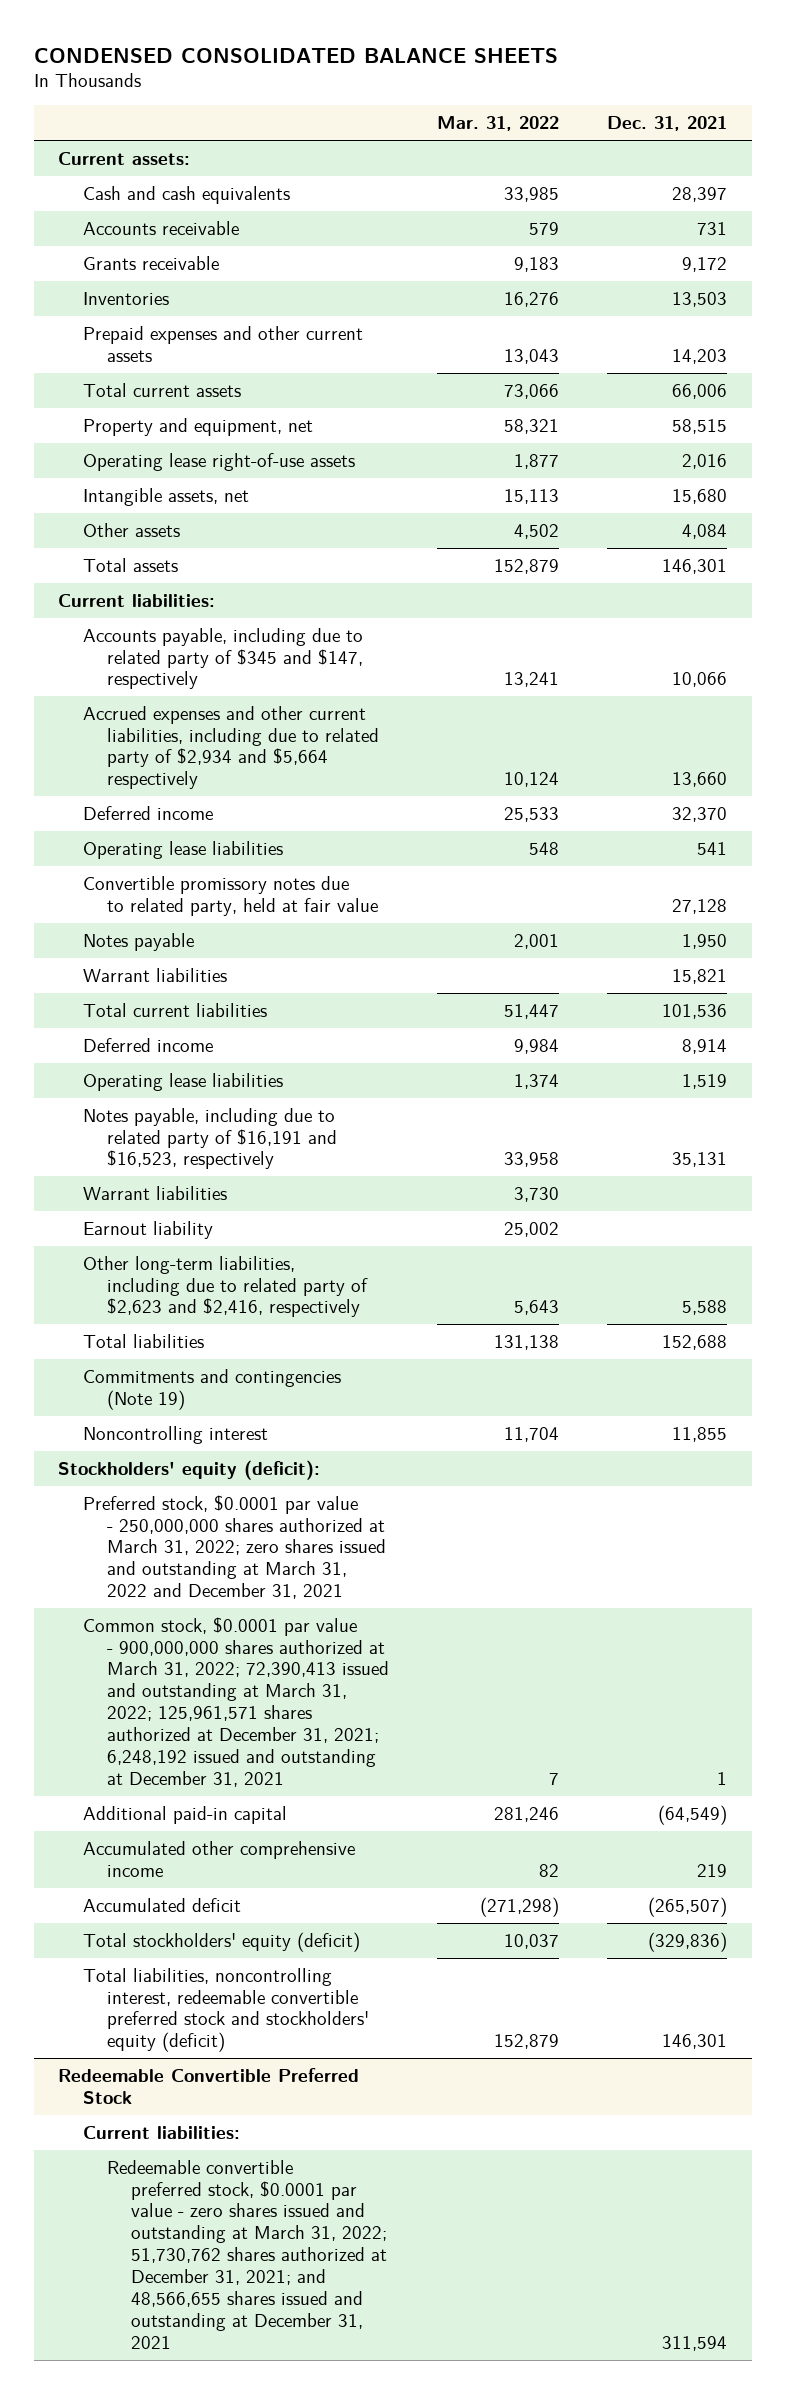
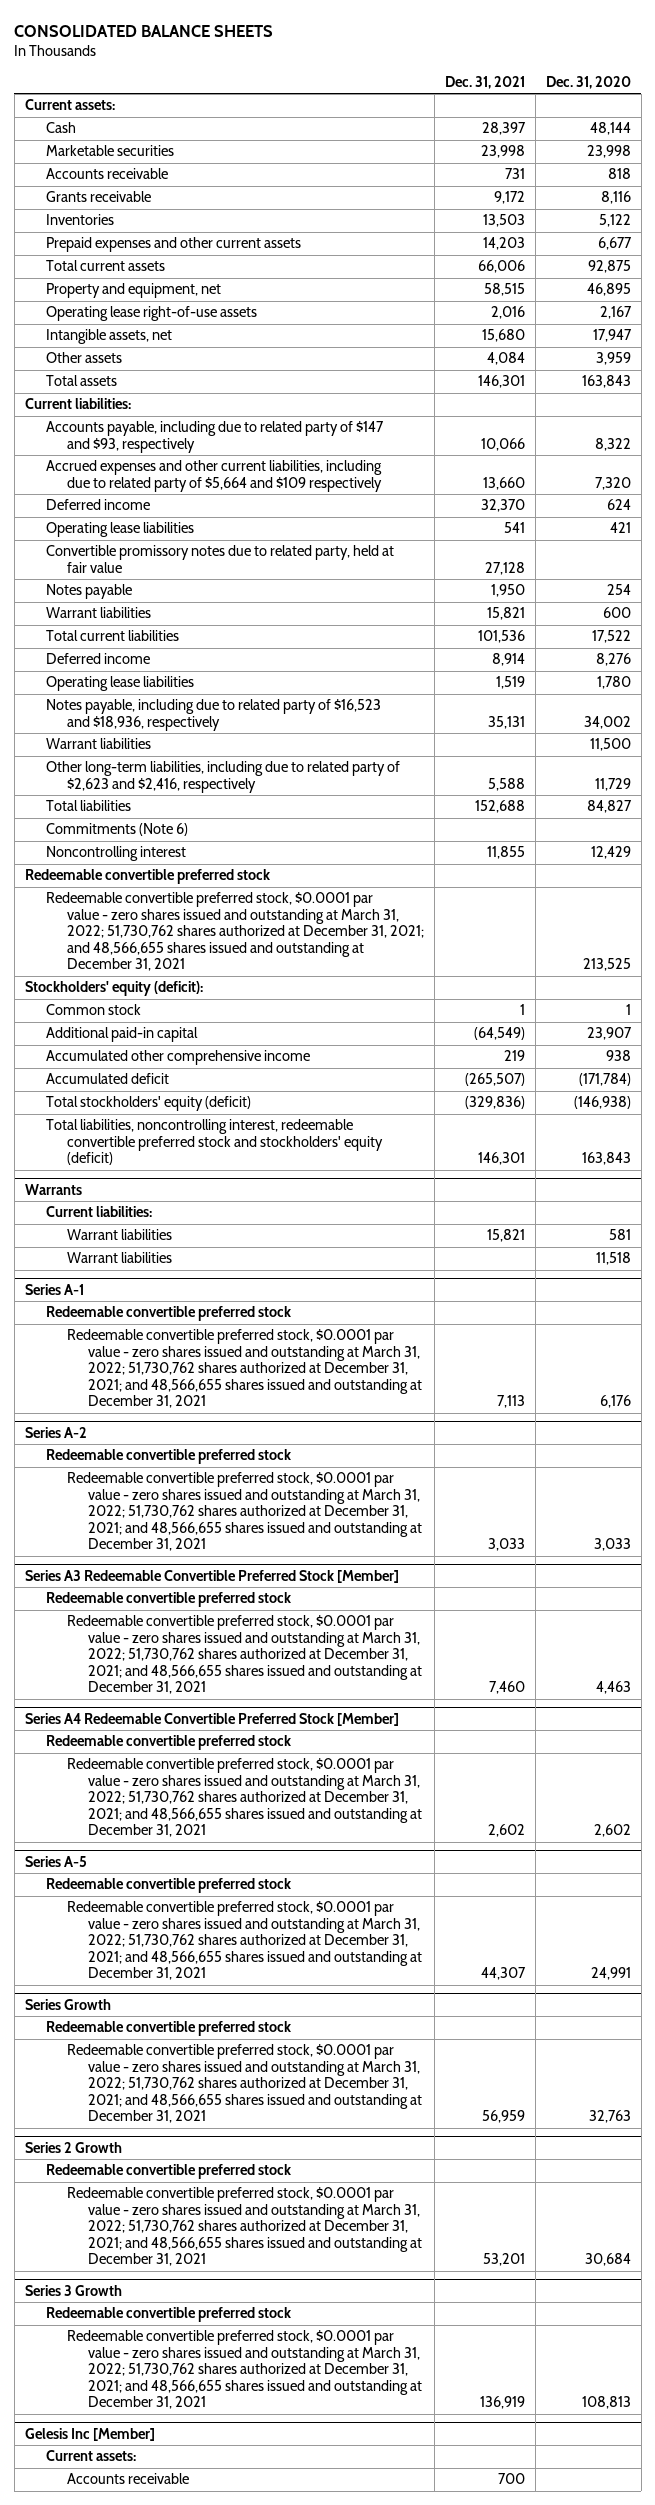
[34,47,559,63] CONDENSED CONSOLIDATED BALANCE SHEETS -> [14,24,274,37] CONSOLIDATED BALANCE SHEETS
[437,116,560,132] Mar. 31, 2022 -> none
none -> [545,75,631,89] Dec. 31, 2020
[82,185,290,204] Cash and cash equivalents -> [45,122,76,134] Cash
none -> [45,145,174,157] Marketable securities
[82,627,363,690] Accounts payable, including due to related party of $345 and $147, respectively -> [45,421,384,453] Accounts payable, including due to related party of $147 and $93, respectively
[82,705,379,790] Accrued expenses and other current liabilities, including due to related party of $2,934 and $5,664 respectively -> [45,460,382,492] Accrued expenses and other current liabilities, including due to related party of $5,664 and $109 respectively
[82,1107,337,1170] Notes payable, including due to related party of $16,191 and $16,523, respectively -> [45,699,381,731] Notes payable, including due to related party of $16,523 and $18,936, respectively
[82,1220,213,1239] Earnout liability -> none
[82,1368,341,1410] Commitments and contingencies (Note 19) -> [45,823,188,837] Commitments (Note 6)
none -> [24,869,270,885] Redeemable convertible preferred stock
none -> [45,892,424,972] Redeemable convertible preferred stock, $0.0001 par value - zero shares issued and outstanding at March 31, 2022; 51,730,762 shares authorized at December 31, 2021; and 48,566,655 shares issued and outstanding at December 31, 2021
[82,1494,386,1600] Preferred stock, $0.0001 par value - 250,000,000 shares authorized at March 31, 2022; zero shares issued and outstanding at March 31, 2022 and December 31, 2021 -> none
[82,1616,389,1787] Common stock, $0.0001 par value - 900,000,000 shares authorized at March 31, 2022; 72,390,413 issued and outstanding at March 31, 2022; 125,961,571 shares authorized at December 31, 2021; 6,248,192 issued and outstanding at December 31, 2021 -> [45,1004,141,1016] Common stock
[58,2067,360,2104] Redeemable Convertible Preferred Stock -> none
none -> [24,1183,82,1195] Warrants
none -> [66,1229,172,1241] Warrant liabilities
none -> [66,1252,172,1264] Warrant liabilities
none -> [24,1283,84,1295] Series A-1
none -> [45,1306,291,1322] Redeemable convertible preferred stock
[662,2335,728,2351] 311,594 -> [496,1395,525,1409] 7,113
none -> [24,1426,87,1438] Series A-2
none -> [45,1449,291,1465] Redeemable convertible preferred stock
none -> [66,1472,422,1552] Redeemable convertible preferred stock, $0.0001 par value - zero shares issued and outstanding at March 31, 2022; 51,730,762 shares authorized at December 31, 2021; and 48,566,655 shares issued and outstanding at December 31, 2021
none -> [24,1569,399,1583] Series A3 Redeemable Convertible Preferred Stock [Member]
none -> [45,1592,291,1608] Redeemable convertible preferred stock
none -> [66,1615,422,1695] Redeemable convertible preferred stock, $0.0001 par value - zero shares issued and outstanding at March 31, 2022; 51,730,762 shares authorized at December 31, 2021; and 48,566,655 shares issued and outstanding at December 31, 2021
none -> [24,1712,399,1726] Series A4 Redeemable Convertible Preferred Stock [Member]
none -> [45,1735,291,1751] Redeemable convertible preferred stock
none -> [66,1758,422,1838] Redeemable convertible preferred stock, $0.0001 par value - zero shares issued and outstanding at March 31, 2022; 51,730,762 shares authorized at December 31, 2021; and 48,566,655 shares issued and outstanding at December 31, 2021
none -> [24,1855,87,1867] Series A-5
none -> [45,1878,291,1894] Redeemable convertible preferred stock
none -> [66,1901,422,1981] Redeemable convertible preferred stock, $0.0001 par value - zero shares issued and outstanding at March 31, 2022; 51,730,762 shares authorized at December 31, 2021; and 48,566,655 shares issued and outstanding at December 31, 2021
none -> [24,1998,111,2010] Series Growth
none -> [45,2021,291,2037] Redeemable convertible preferred stock
none -> [66,2044,422,2124] Redeemable convertible preferred stock, $0.0001 par value - zero shares issued and outstanding at March 31, 2022; 51,730,762 shares authorized at December 31, 2021; and 48,566,655 shares issued and outstanding at December 31, 2021
none -> [24,2141,122,2153] Series 2 Growth
none -> [45,2164,291,2180] Redeemable convertible preferred stock
none -> [66,2187,422,2267] Redeemable convertible preferred stock, $0.0001 par value - zero shares issued and outstanding at March 31, 2022; 51,730,762 shares authorized at December 31, 2021; and 48,566,655 shares issued and outstanding at December 31, 2021
none -> [24,2284,122,2296] Series 3 Growth
none -> [45,2307,291,2323] Redeemable convertible preferred stock
none -> [66,2330,422,2410] Redeemable convertible preferred stock, $0.0001 par value - zero shares issued and outstanding at March 31, 2022; 51,730,762 shares authorized at December 31, 2021; and 48,566,655 shares issued and outstanding at December 31, 2021
none -> [24,2427,155,2441] Gelesis Inc [Member]
none -> [45,2450,136,2462] Current assets:
none -> [66,2473,189,2485] Accounts receivable

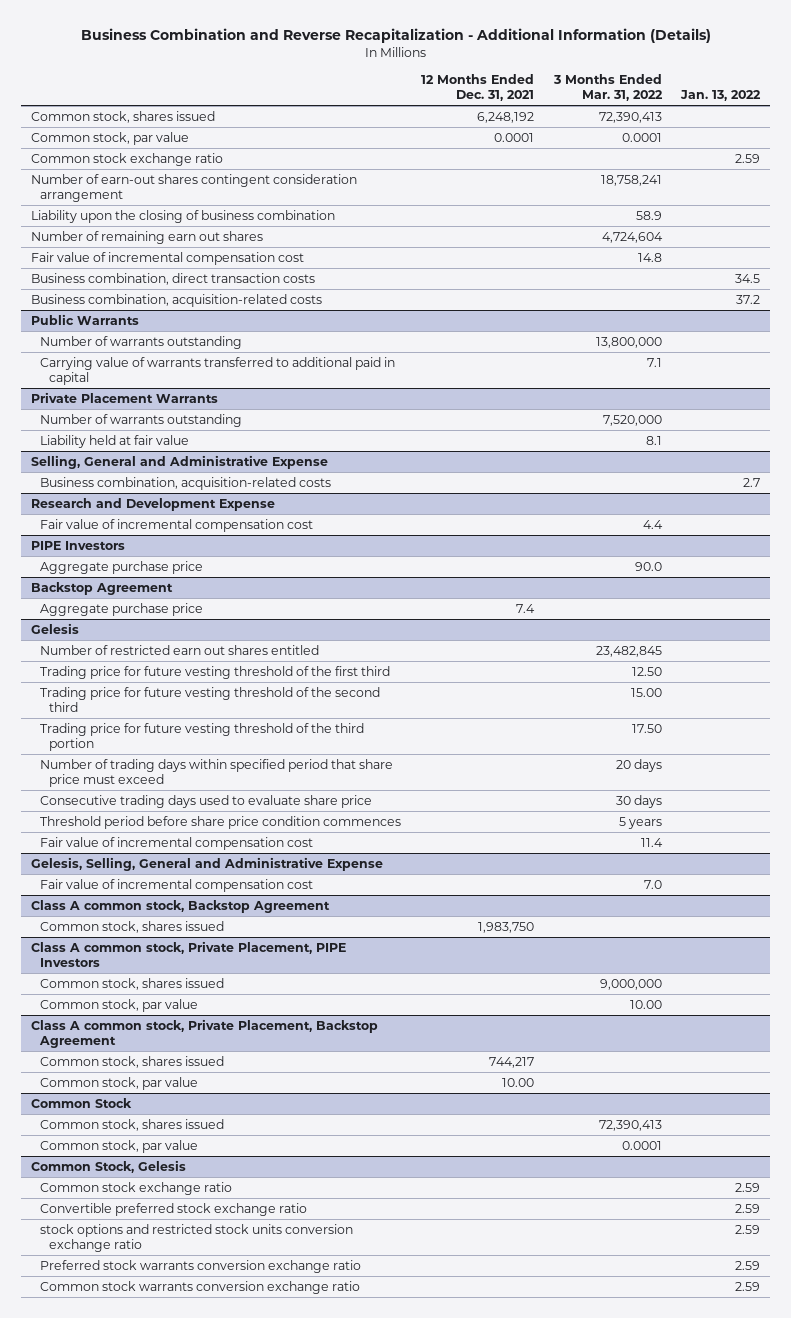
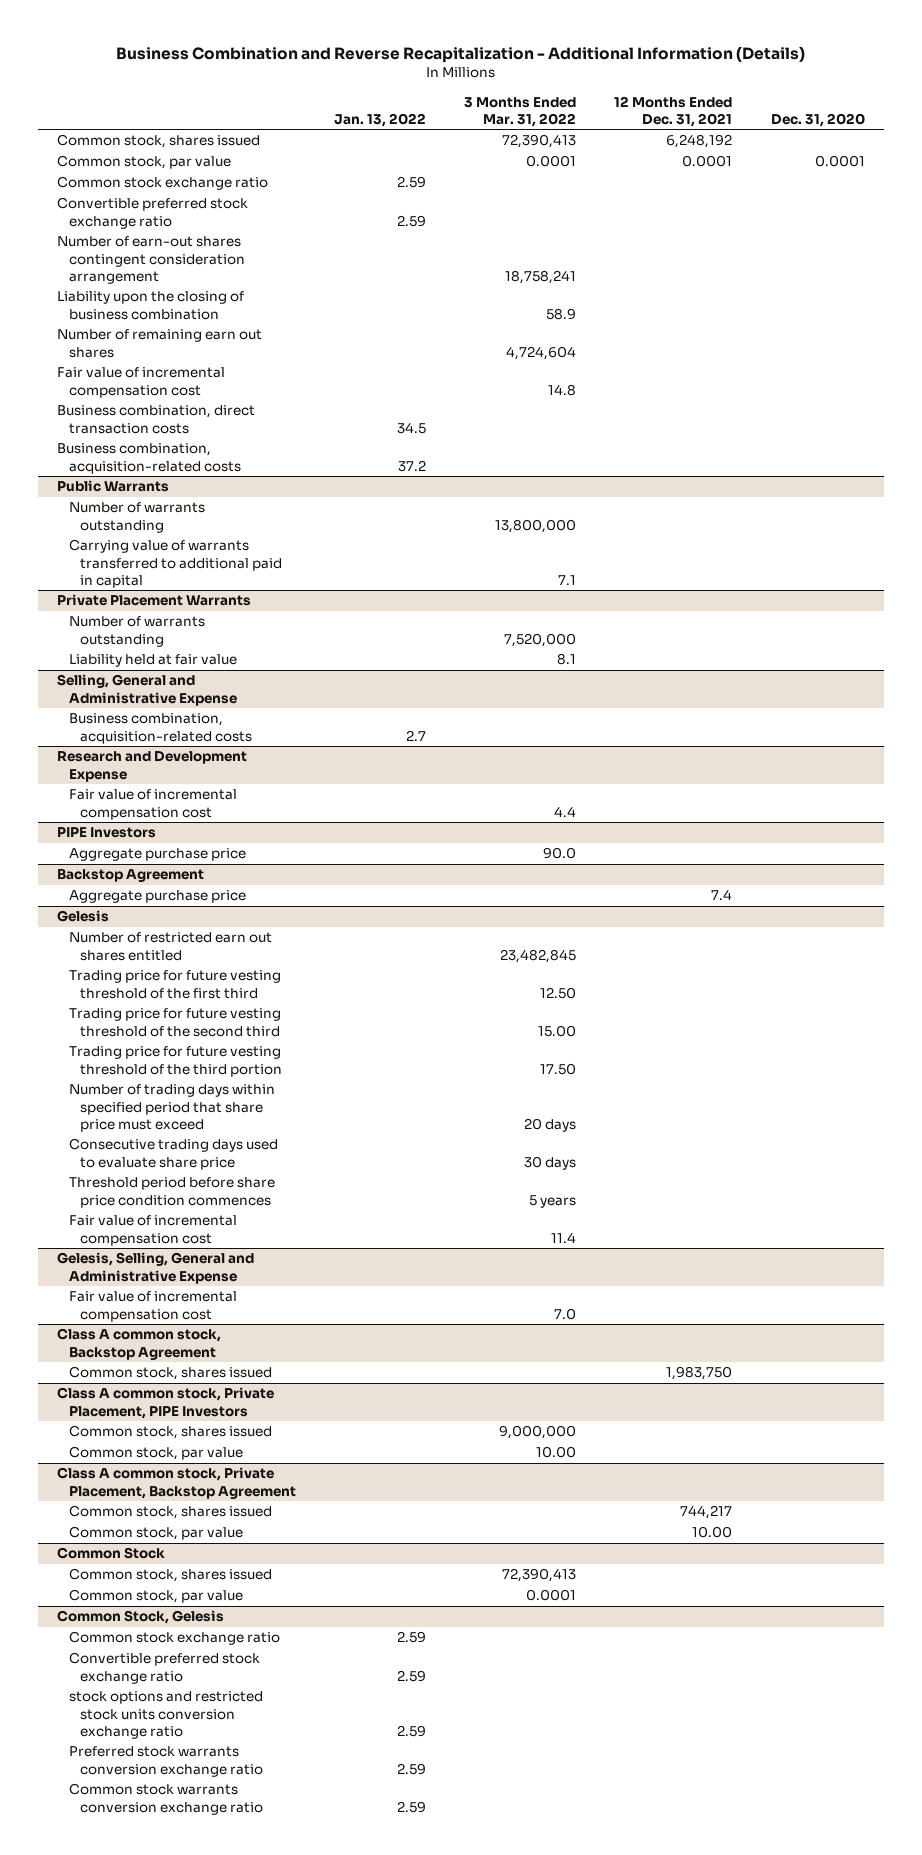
none -> [770,112,865,127] Dec. 31, 2020
none -> [56,197,248,229] Convertible preferred stock exchange ratio

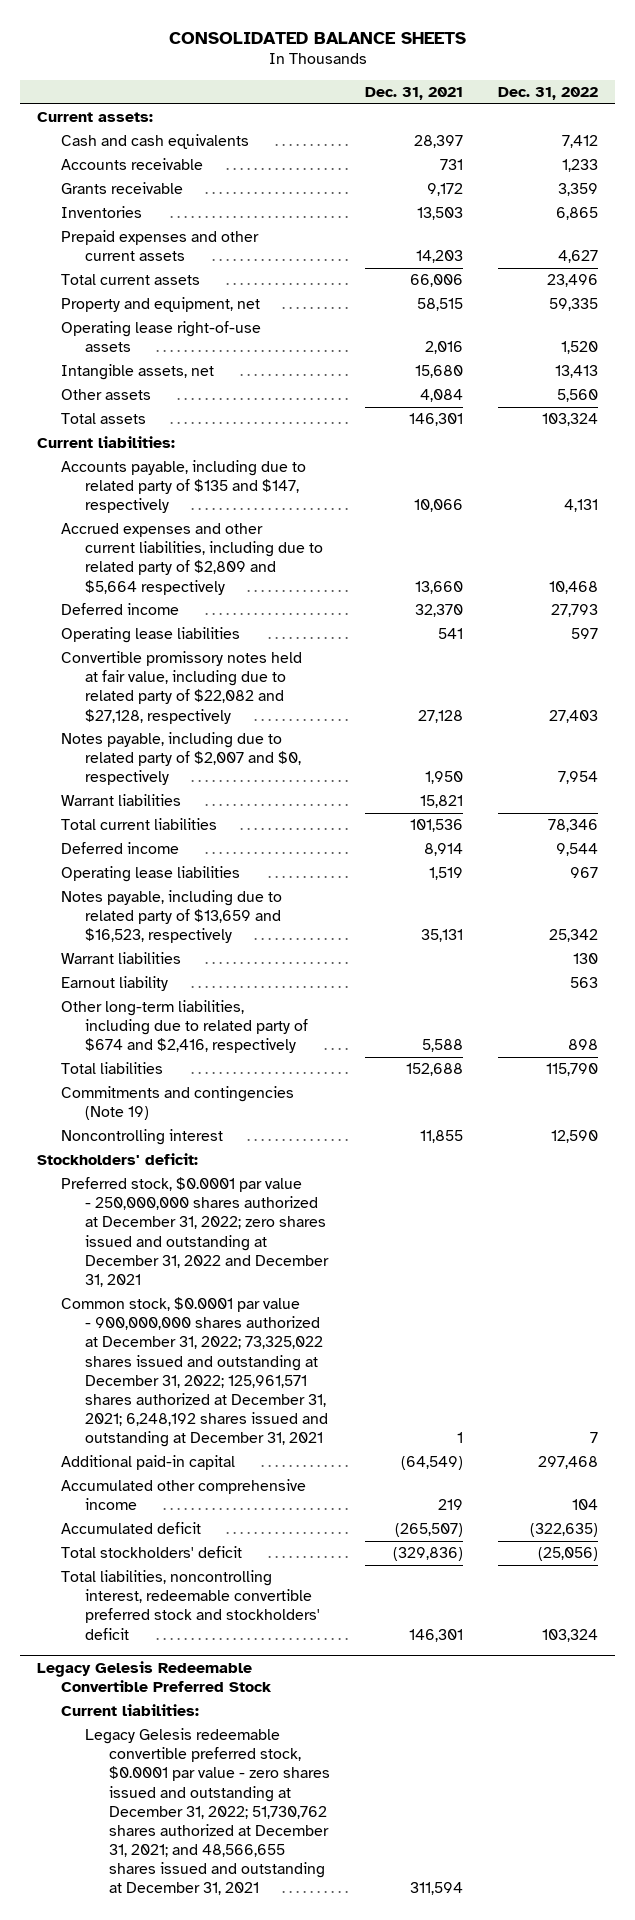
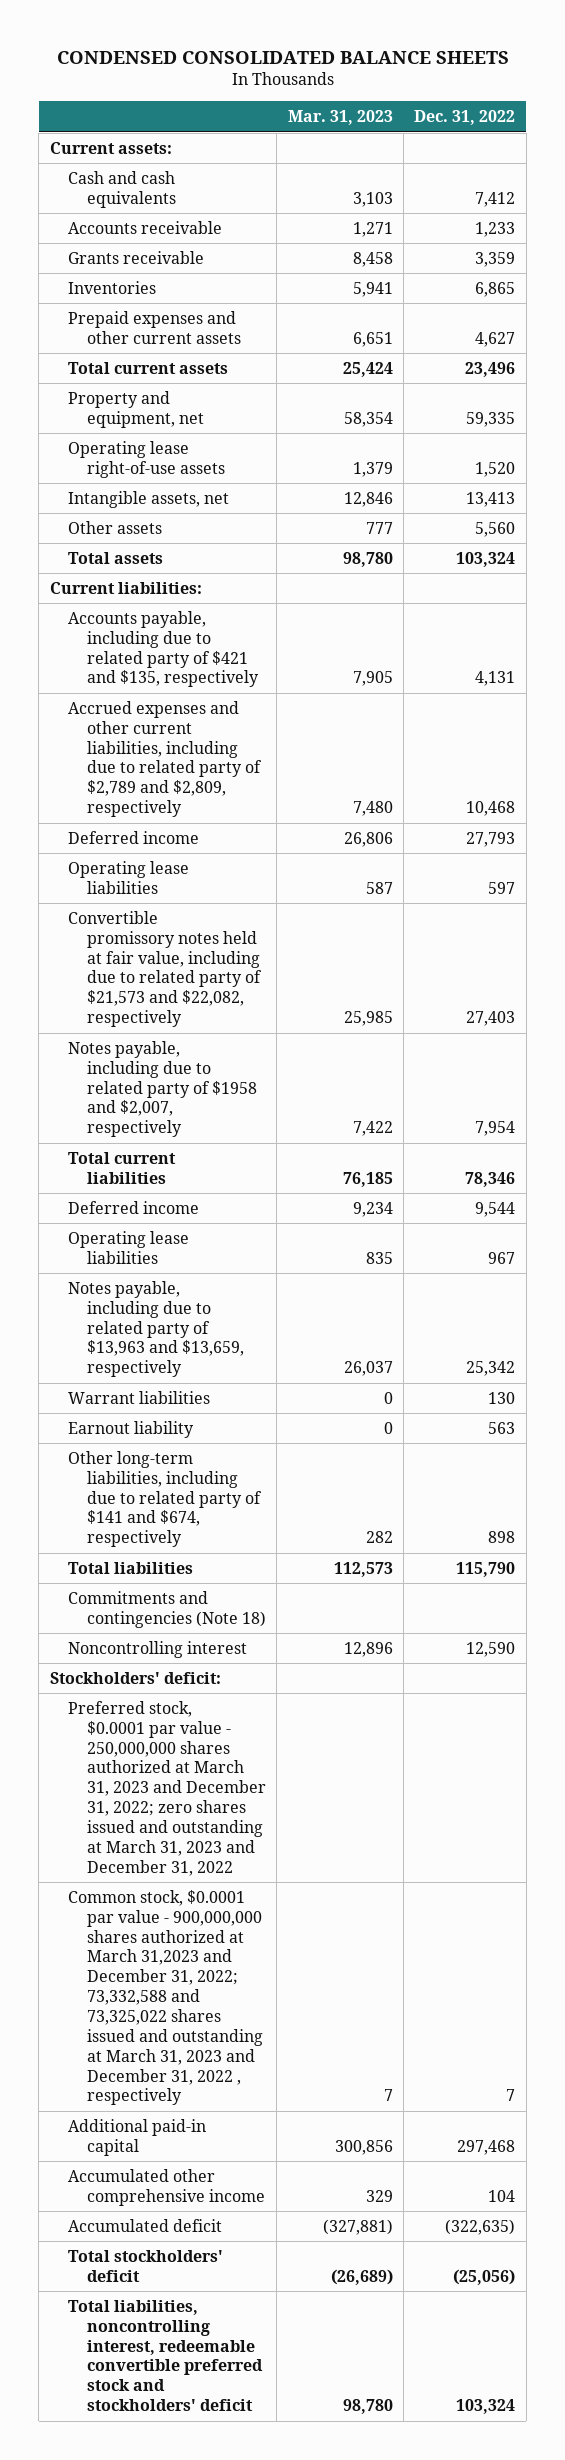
[168,31,466,44] CONSOLIDATED BALANCE SHEETS -> [56,50,509,64] CONDENSED CONSOLIDATED BALANCE SHEETS
[365,86,464,100] Dec. 31, 2021 -> none
none -> [287,110,393,126] Mar. 31, 2023
[61,460,307,514] Accounts payable, including due to related party of $135 and $147, respectively -> [68,610,260,688] Accounts payable, including due to related party of $421 and $135, respectively
[61,523,324,595] Accrued expenses and other current liabilities, including due to related party of $2,809 and $5,664 respectively -> [68,700,263,818] Accrued expenses and other current liabilities, including due to related party of $2,789 and $2,809, respectively
[61,794,182,807] Warrant liabilities -> none
[61,651,303,724] Convertible promissory notes held at fair value, including due to related party of $22,082 and $27,128, respectively -> [68,910,263,1028] Convertible promissory notes held at fair value, including due to related party of $21,573 and $22,082, respectively
[61,732,302,786] Notes payable, including due to related party of $2,007 and $0, respectively -> [68,1040,258,1138] Notes payable, including due to related party of $1958 and $2,007, respectively
[61,890,283,944] Notes payable, including due to related party of $13,659 and $16,523, respectively -> [68,1280,245,1378] Notes payable, including due to related party of $13,963 and $13,659, respectively
[61,1000,309,1054] Other long-term liabilities, including due to related party of $674 and $2,416, respectively -> [68,1450,263,1548] Other long-term liabilities, including due to related party of $141 and $674, respectively
[61,1086,295,1121] Commitments and contingencies (Note 19) -> [68,1590,267,1628] Commitments and contingencies (Note 18)
[61,1177,330,1287] Preferred stock, $0.0001 par value - 250,000,000 shares authorized at December 31, 2022; zero shares issued and outstanding at December 31, 2022 and December 31, 2021 -> [68,1700,267,1876] Preferred stock, $0.0001 par value - 250,000,000 shares authorized at March 31, 2023 and December 31, 2022; zero shares issued and outstanding at March 31, 2023 and December 31, 2022
[61,1297,329,1447] Common stock, $0.0001 par value - 900,000,000 shares authorized at December 31, 2022; 73,325,022 shares issued and outstanding at December 31, 2022; 125,961,571 shares authorized at December 31, 2021; 6,248,192 shares issued and outstanding at December 31, 2021 -> [68,1889,264,2106] Common stock, $0.0001 par value - 900,000,000 shares authorized at March 31,2023 and December 31, 2022; 73,332,588 and 73,325,022 shares issued and outstanding at March 31, 2023 and December 31, 2022 , respectively
[37,1660,273,1692] Legacy Gelesis Redeemable Convertible Preferred Stock -> none
[61,1704,200,1717] Current liabilities: -> none
[85,1728,331,1896] Legacy Gelesis redeemable convertible preferred stock, $0.0001 par value - zero shares issued and outstanding at December 31, 2022; 51,730,762 shares authorized at December 31, 2021; and 48,566,655 shares issued and outstanding at December 31, 2021 -> none

